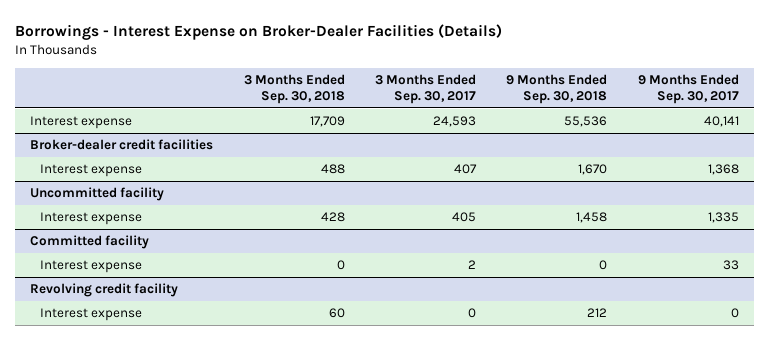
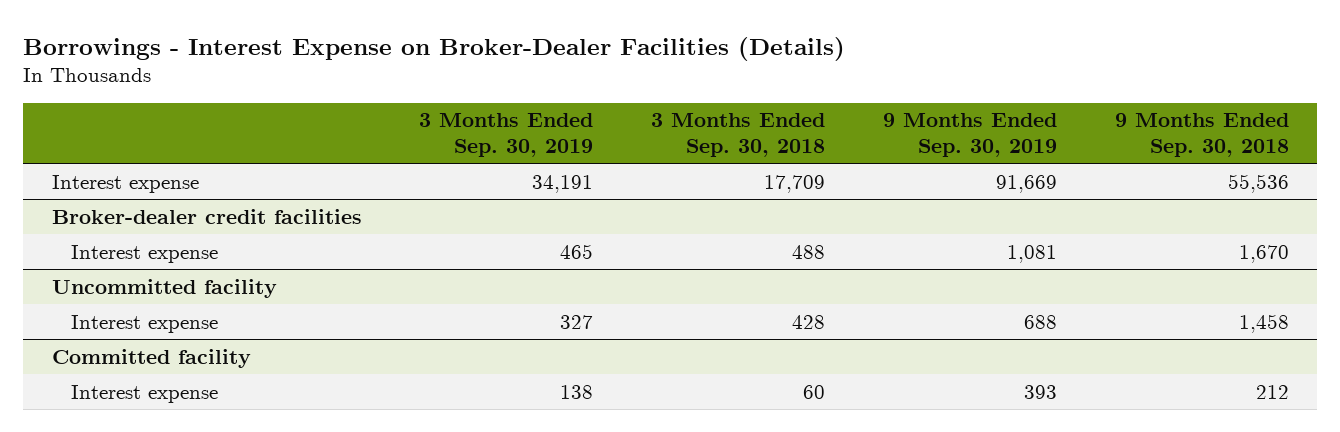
[374,74,476,105] 3 Months Ended Sep. 30, 2017 -> none
[637,74,739,105] 9 Months Ended Sep. 30, 2017 -> none
none -> [419,113,594,157] 3 Months Ended Sep. 30, 2019
none -> [882,113,1057,157] 9 Months Ended Sep. 30, 2019
[40,260,143,274] Interest expense -> none
[30,283,179,298] Revolving credit facility -> none

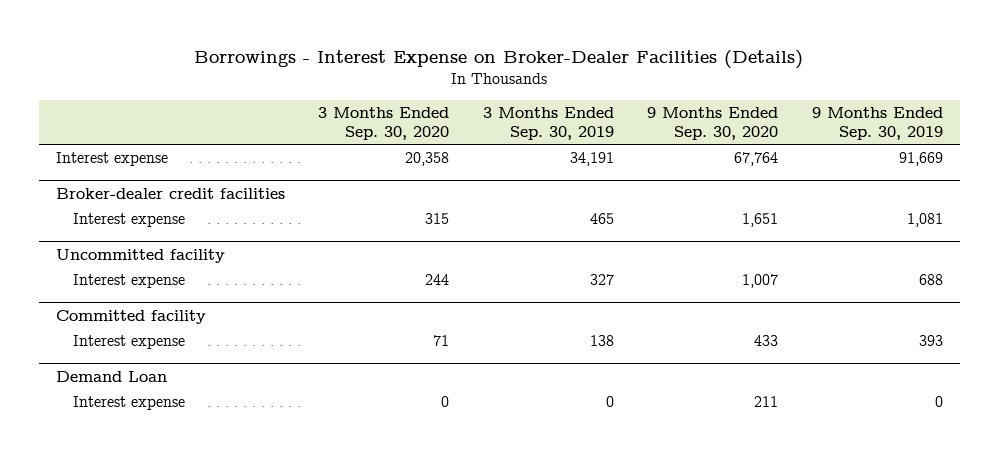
[651,113,826,157] 3 Months Ended Sep. 30, 2018 -> none
[1114,113,1289,157] 9 Months Ended Sep. 30, 2018 -> none
none -> [318,107,450,141] 3 Months Ended Sep. 30, 2020
none -> [647,107,779,141] 9 Months Ended Sep. 30, 2020
none -> [55,370,167,382] Demand Loan
none -> [73,396,186,411] Interest expense

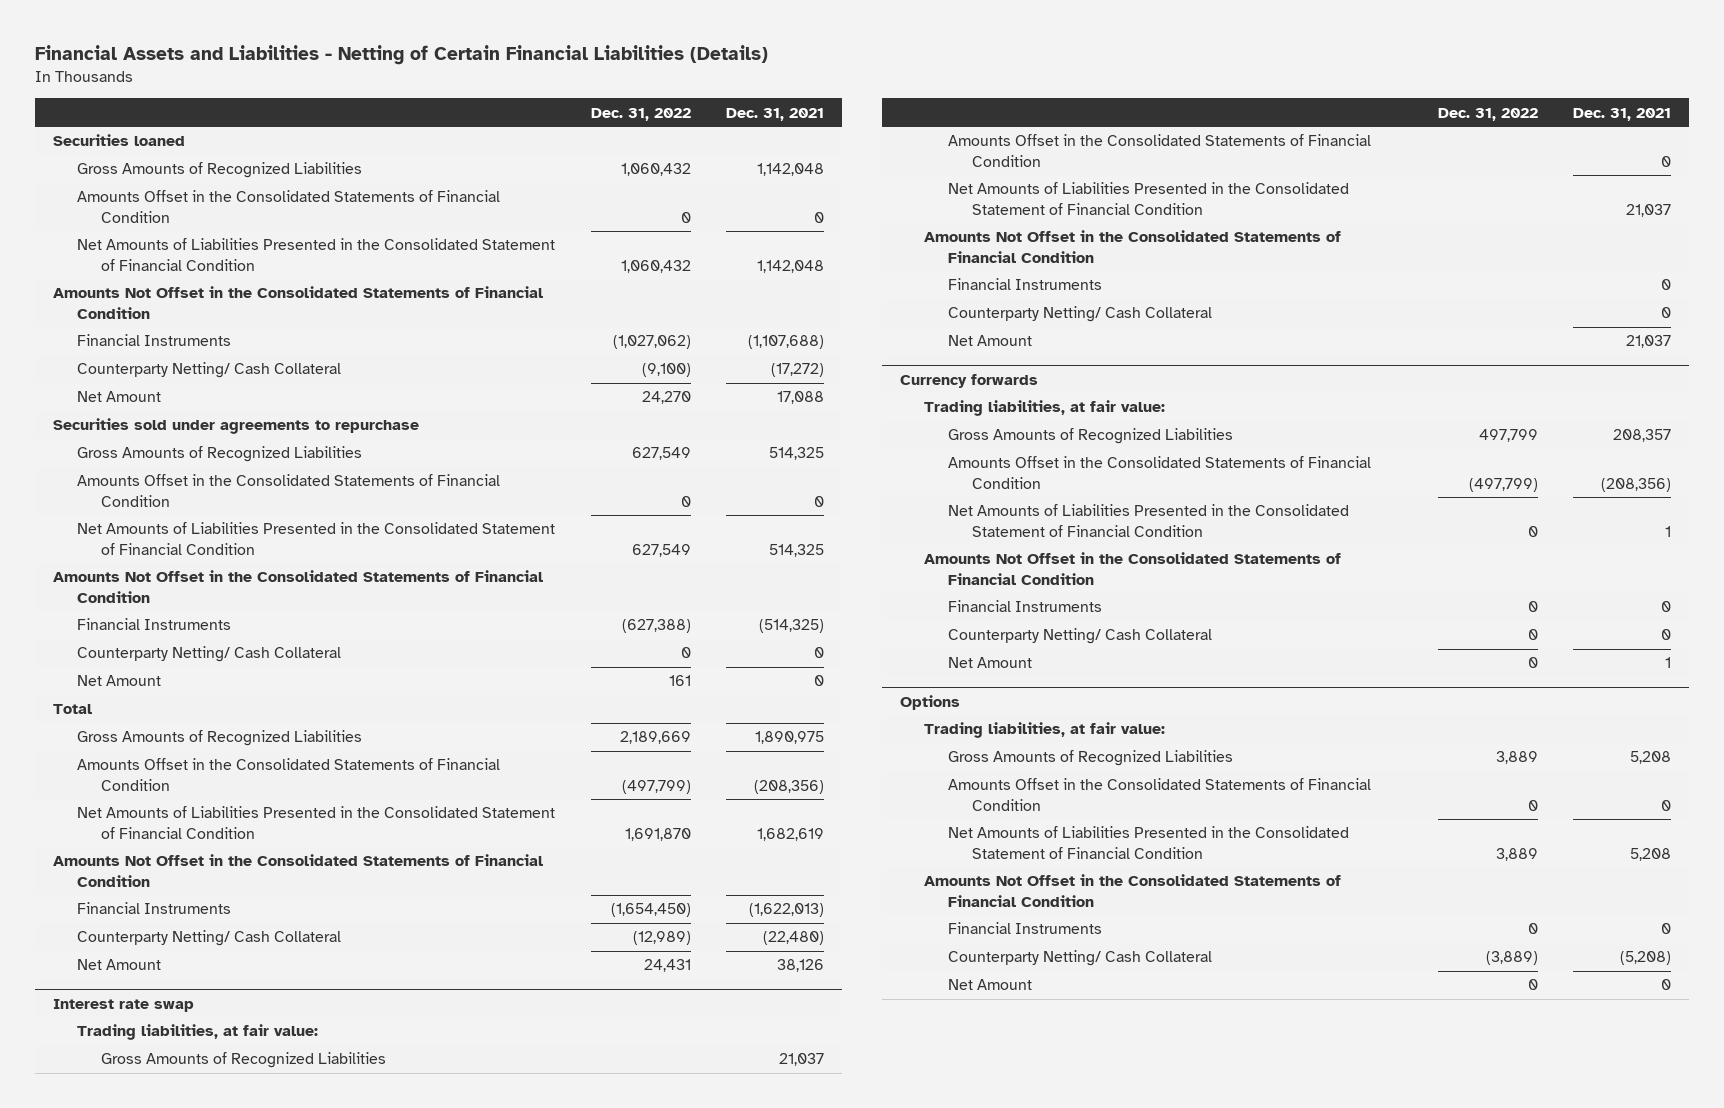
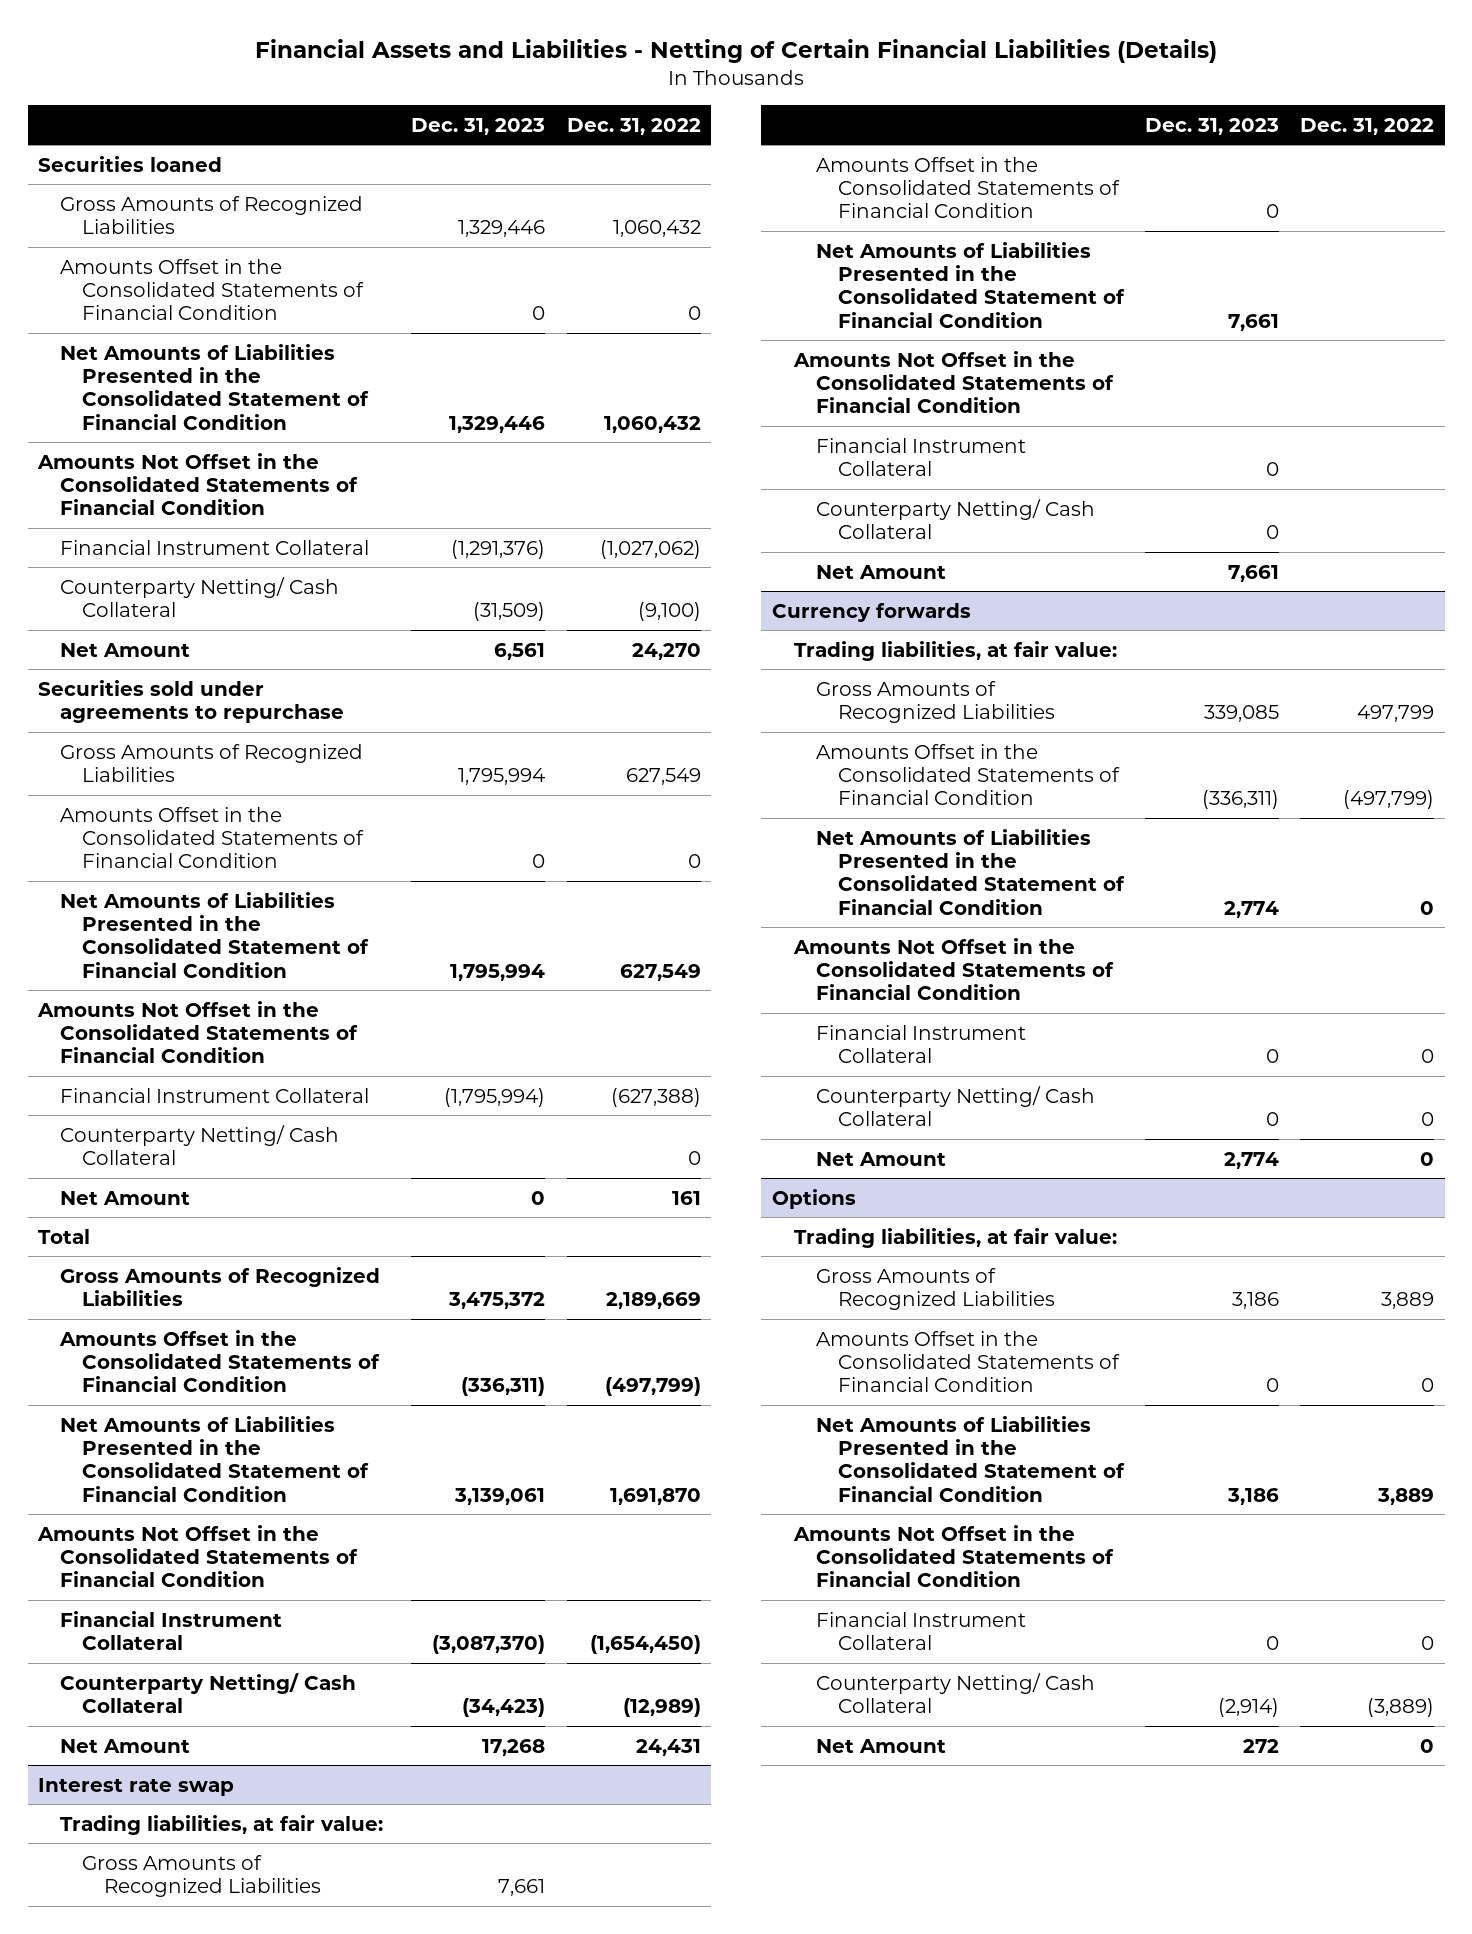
[726,107,825,121] Dec. 31, 2021 -> none
none -> [411,117,546,135] Dec. 31, 2023
[77,334,232,347] Financial Instruments -> [60,539,370,555] Financial Instrument Collateral
[77,618,232,631] Financial Instruments -> [60,1087,370,1103] Financial Instrument Collateral
[77,902,232,915] Financial Instruments -> [60,1610,283,1650] Financial Instrument Collateral
[948,278,1103,291] Financial Instruments -> [815,437,1026,476] Financial Instrument Collateral
[948,600,1103,613] Financial Instruments -> [815,1024,1026,1063] Financial Instrument Collateral
[948,922,1103,935] Financial Instruments -> [815,1611,1026,1650] Financial Instrument Collateral

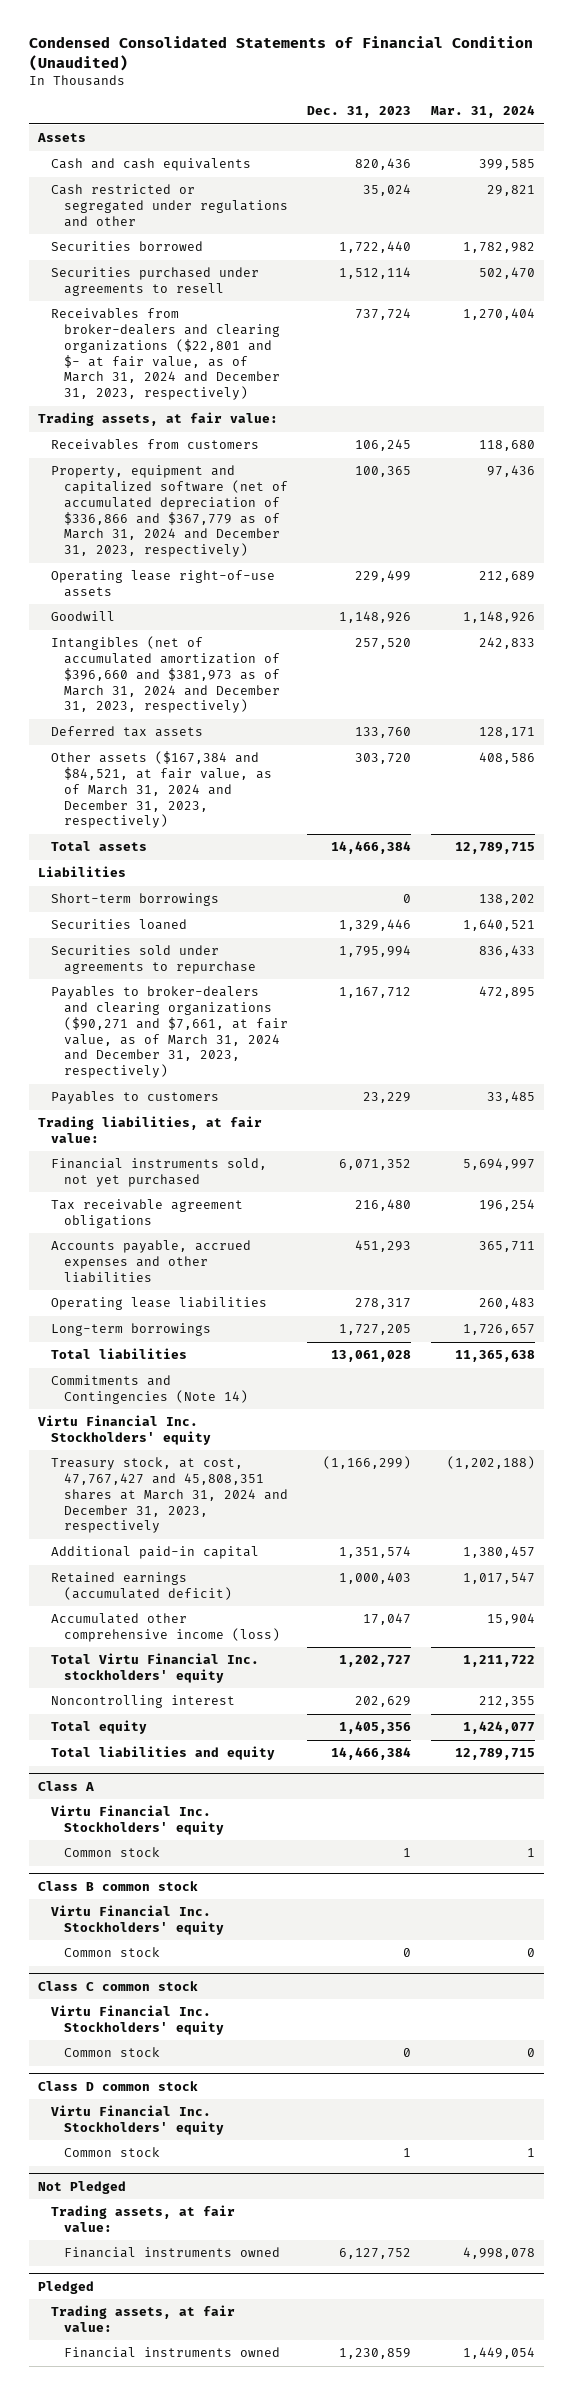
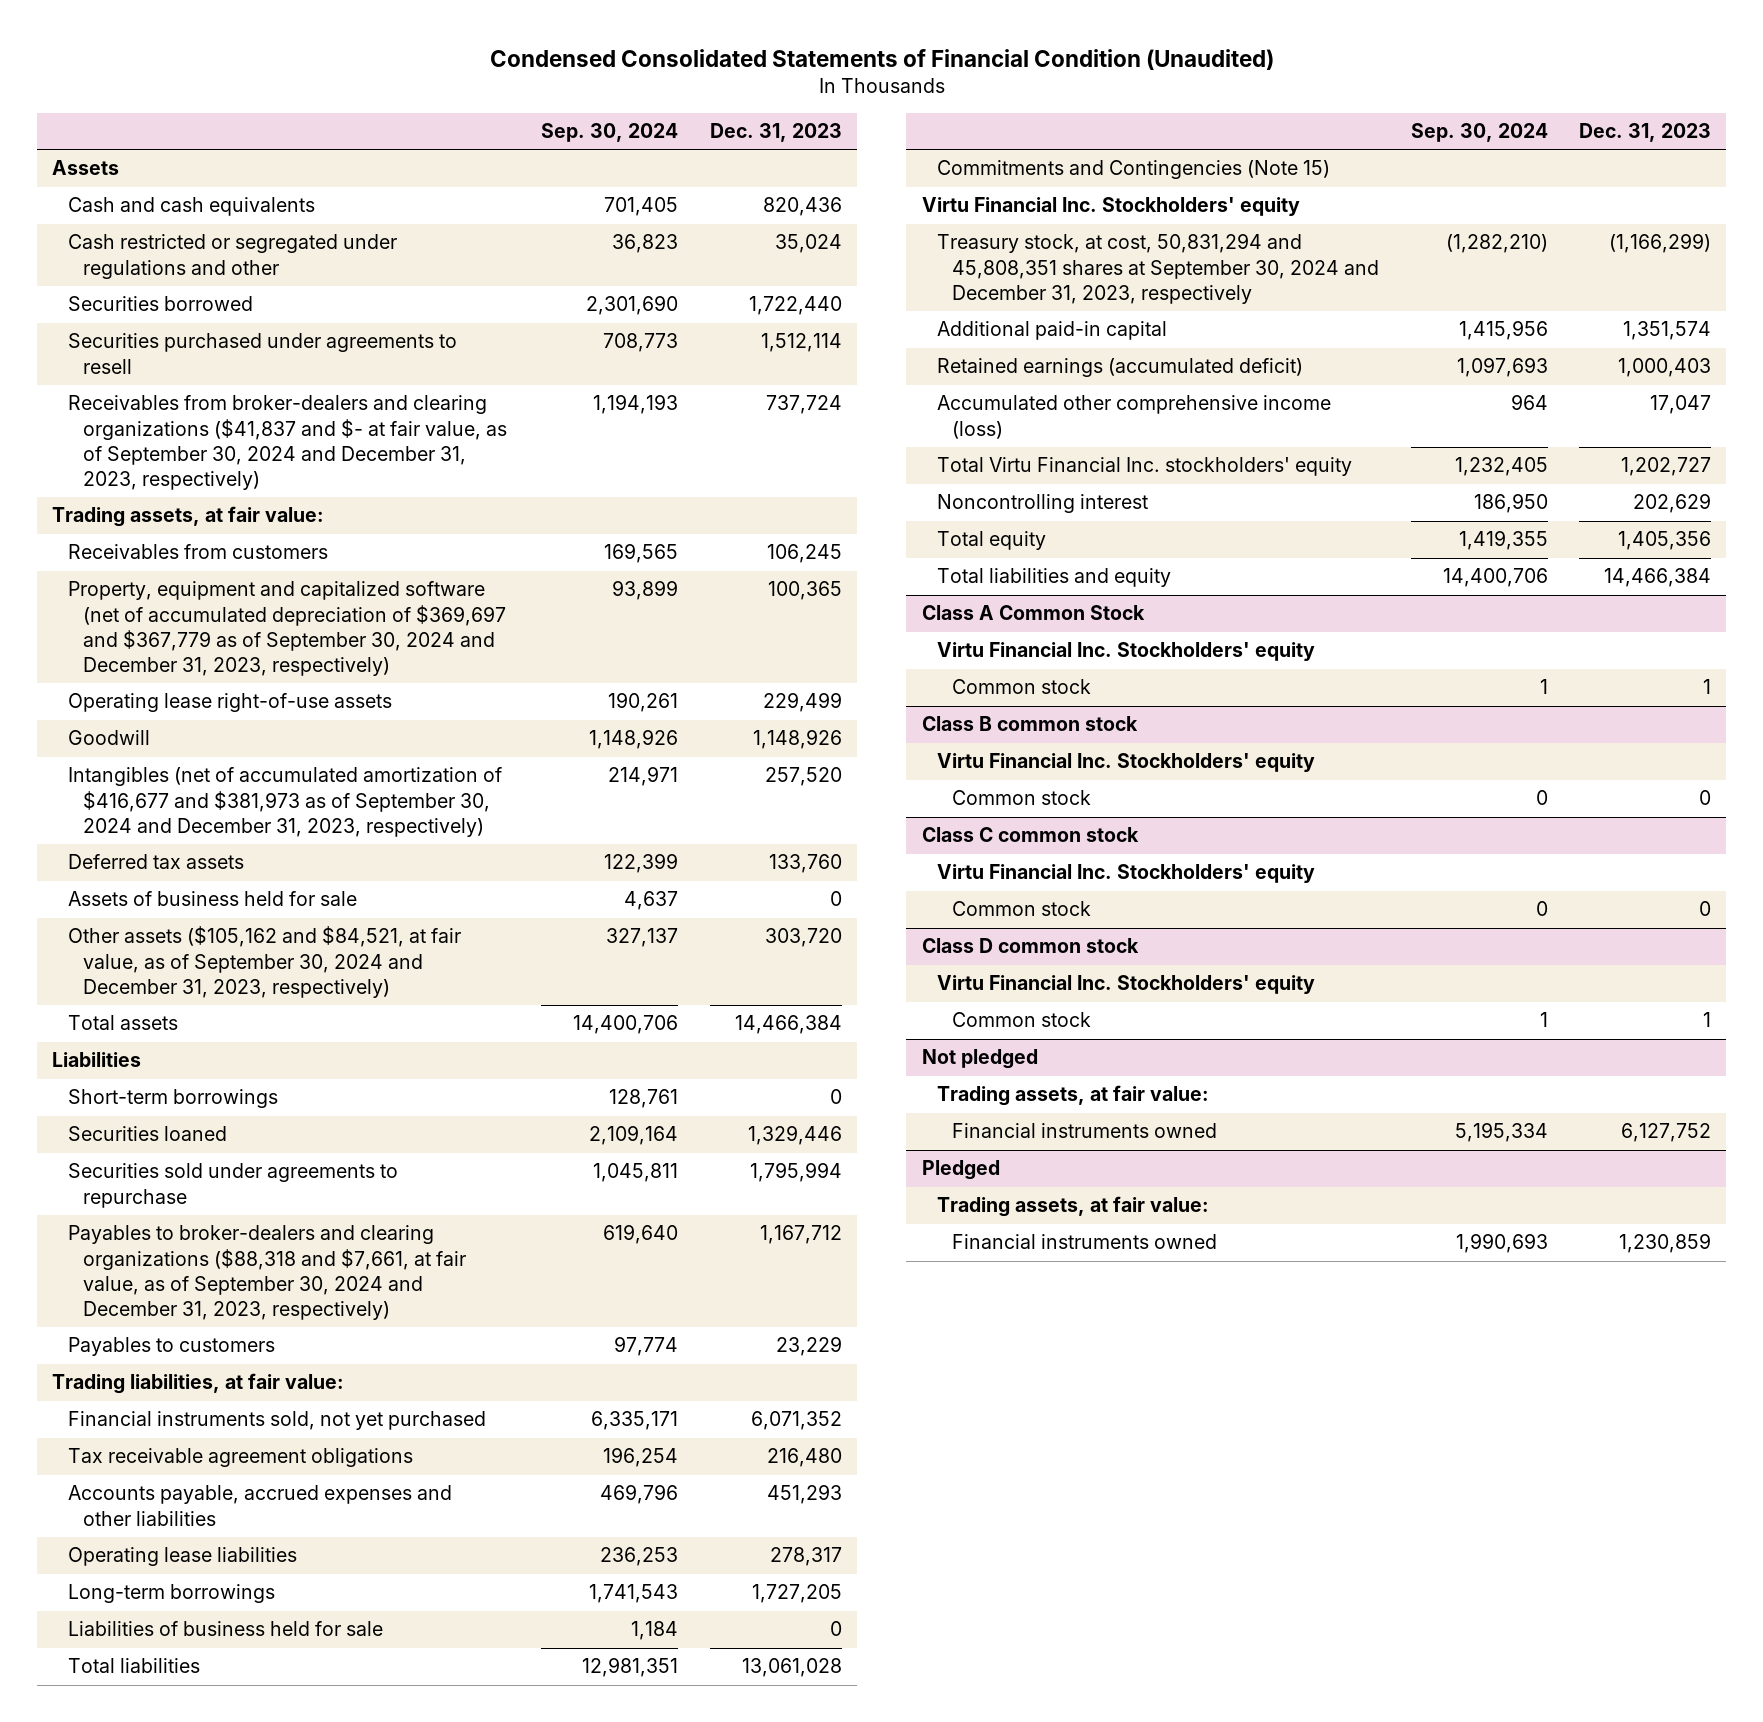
[430,105,535,119] Mar. 31, 2024 -> none
none -> [541,123,679,143] Sep. 30, 2024
[51,308,280,401] Receivables from broker-dealers and clearing organizations ($22,801 and $- at fair value, as of March 31, 2024 and December 31, 2023, respectively) -> [67,395,508,490] Receivables from broker-dealers and clearing organizations ($41,837 and $- at fair value, as of September 30, 2024 and December 31, 2023, respectively)
[51,465,288,558] Property, equipment and capitalized software (net of accumulated depreciation of $336,866 and $367,779 as of March 31, 2024 and December 31, 2023, respectively) -> [67,581,507,676] Property, equipment and capitalized software (net of accumulated depreciation of $369,697 and $367,779 as of September 30, 2024 and December 31, 2023, respectively)
[51,636,280,714] Intangibles (net of accumulated amortization of $396,660 and $381,973 as of March 31, 2024 and December 31, 2023, respectively) -> [67,767,502,837] Intangibles (net of accumulated amortization of $416,677 and $381,973 as of September 30, 2024 and December 31, 2023, respectively)
none -> [67,891,357,907] Assets of business held for sale
[51,751,272,829] Other assets ($167,384 and $84,521, at fair value, as of March 31, 2024 and December 31, 2023, respectively) -> [67,926,461,998] Other assets ($105,162 and $84,521, at fair value, as of September 30, 2024 and December 31, 2023, respectively)
[51,986,288,1079] Payables to broker-dealers and clearing organizations ($90,271 and $7,661, at fair value, as of March 31, 2024 and December 31, 2023, respectively) -> [67,1225,467,1320] Payables to broker-dealers and clearing organizations ($88,318 and $7,661, at fair value, as of September 30, 2024 and December 31, 2023, respectively)
none -> [67,1621,383,1637] Liabilities of business held for sale
[51,1375,248,1405] Commitments and Contingencies (Note 14) -> [936,160,1330,180] Commitments and Contingencies (Note 15)
[51,1457,288,1534] Treasury stock, at cost, 47,767,427 and 45,808,351 shares at March 31, 2024 and December 31, 2023, respectively -> [936,233,1380,304] Treasury stock, at cost, 50,831,294 and 45,808,351 shares at September 30, 2024 and December 31, 2023, respectively
[38,1781,95,1792] Class A -> [921,605,1145,621] Class A Common Stock
[38,2181,127,2195] Not Pledged -> [921,1049,1038,1070] Not pledged

